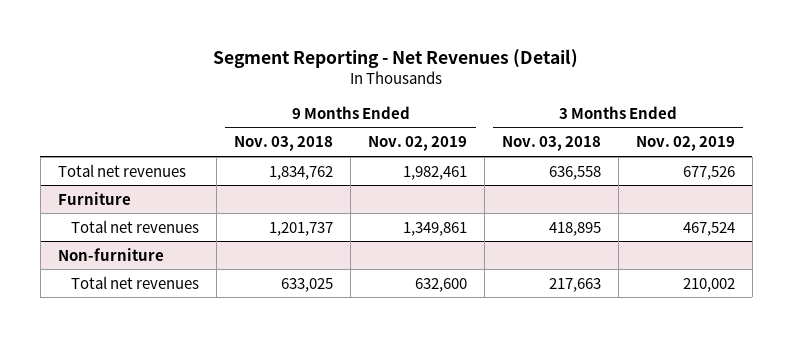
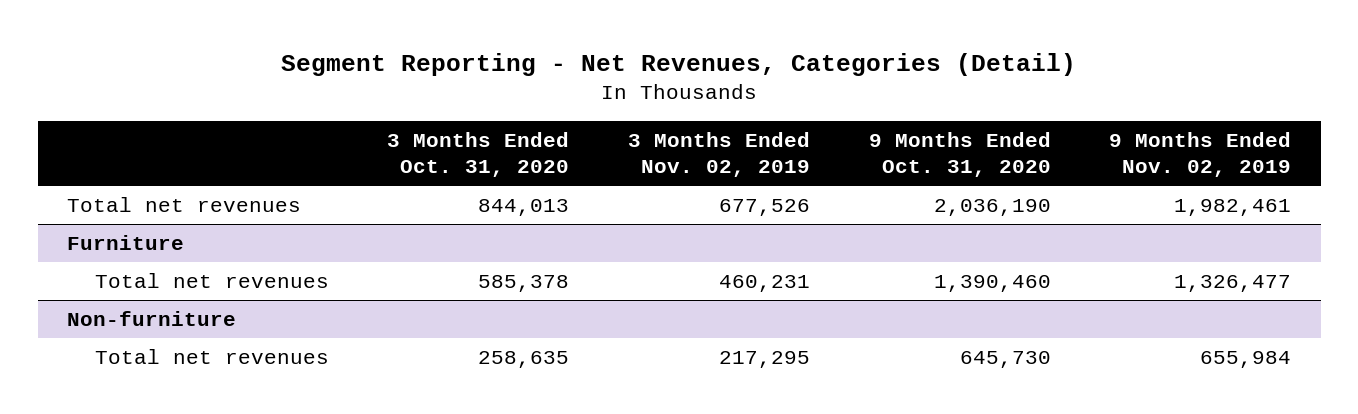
[213,48,579,68] Segment Reporting - Net Revenues (Detail) -> [281,52,1077,76] Segment Reporting - Net Revenues, Categories (Detail)
[234,136,334,152] Nov. 03, 2018 -> none
[501,136,601,152] Nov. 03, 2018 -> none
none -> [387,131,570,178] 3 Months Ended Oct. 31, 2020
none -> [868,131,1051,178] 9 Months Ended Oct. 31, 2020
[403,221,468,236] 1,349,861 -> [1174,274,1292,292] 1,326,477
[682,221,735,236] 467,524 -> [718,274,810,292] 460,231
[415,277,468,292] 632,600 -> [1200,350,1292,368] 655,984
[682,277,735,292] 210,002 -> [718,350,810,368] 217,295

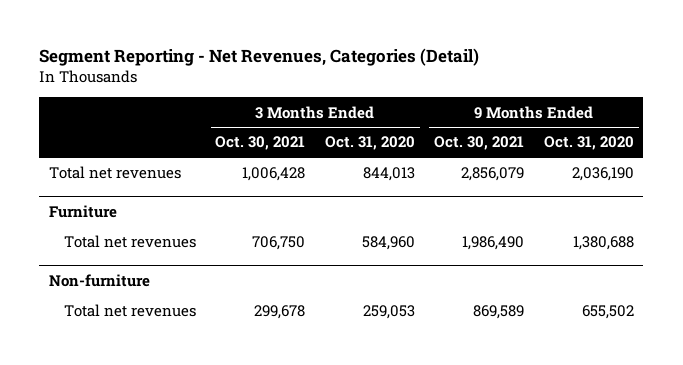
[627,131,810,178] 3 Months Ended Nov. 02, 2019 -> none
[1109,131,1292,178] 9 Months Ended Nov. 02, 2019 -> none
none -> [215,136,306,151] Oct. 30, 2021
none -> [434,136,525,151] Oct. 30, 2021
[478,274,570,292] 585,378 -> [361,236,415,251] 584,960
[933,274,1051,292] 1,390,460 -> [572,236,634,251] 1,380,688
[478,350,570,368] 258,635 -> [362,305,415,320] 259,053
[959,350,1051,368] 645,730 -> [581,305,634,320] 655,502

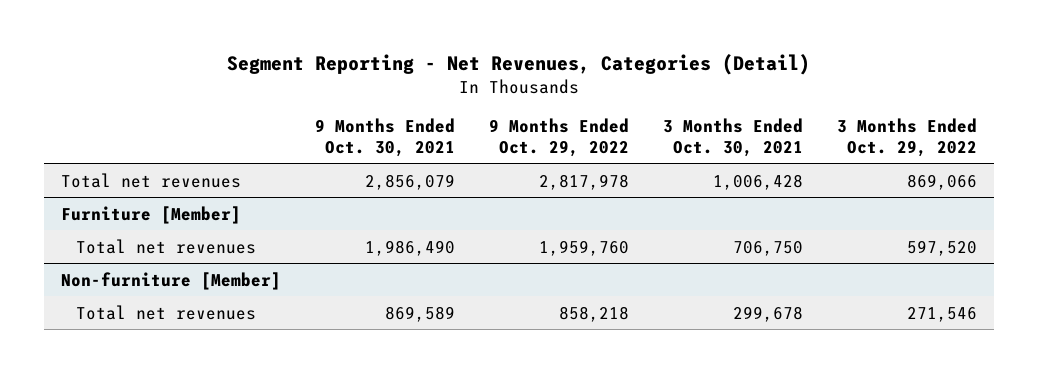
[324,136,415,151] Oct. 31, 2020 -> none
[543,136,634,151] Oct. 31, 2020 -> none
none -> [489,118,630,157] 9 Months Ended Oct. 29, 2022
none -> [837,118,978,157] 3 Months Ended Oct. 29, 2022
[49,205,118,219] Furniture -> [61,205,242,224] Furniture [Member]
[49,274,151,288] Non-furniture -> [61,271,282,290] Non-furniture [Member]

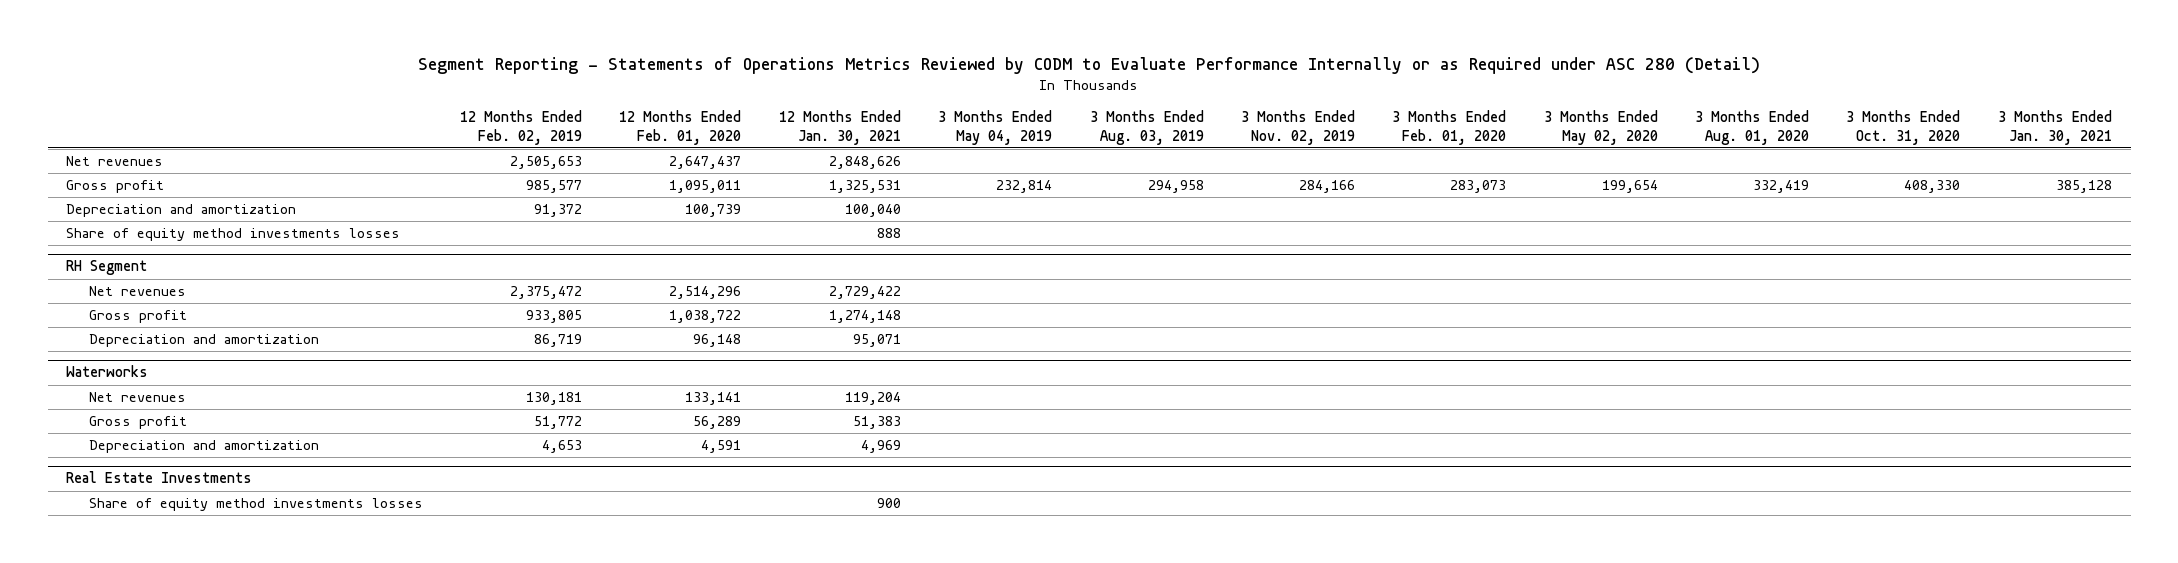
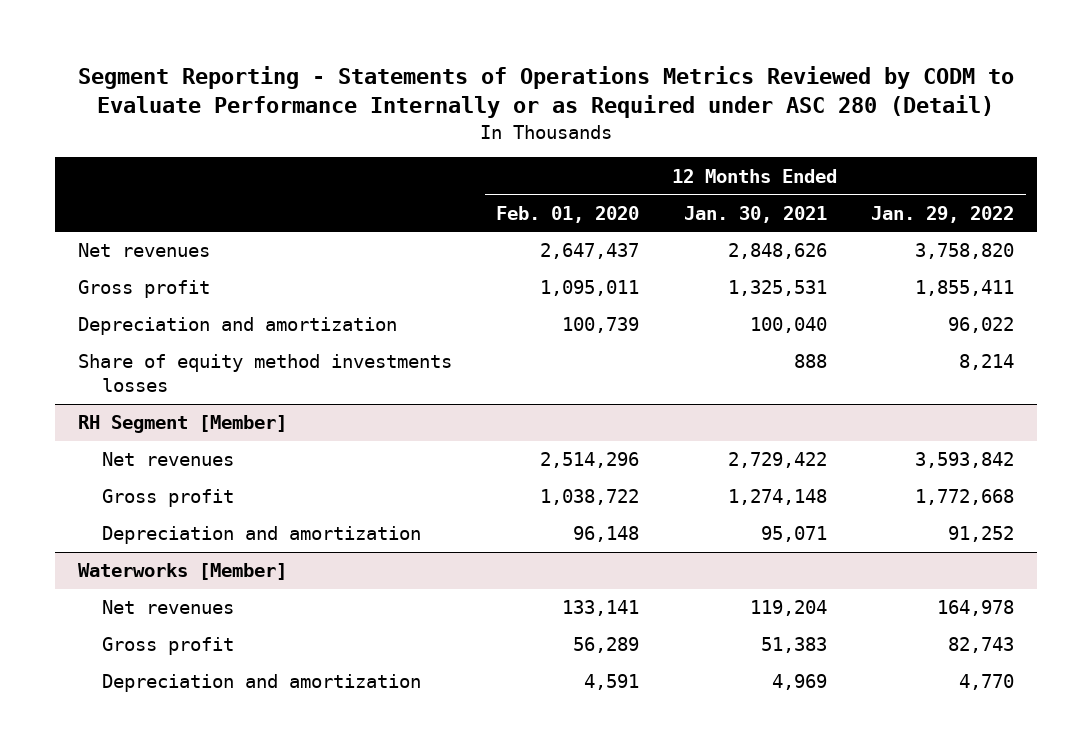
[460,110,583,145] 12 Months Ended Feb. 02, 2019 -> none
[938,110,1053,145] 3 Months Ended May 04, 2019 -> none
[1089,110,1204,145] 3 Months Ended Aug. 03, 2019 -> none
[1240,110,1355,145] 3 Months Ended Nov. 02, 2019 -> none
[1392,110,1507,145] 3 Months Ended Feb. 01, 2020 -> none
[1543,110,1658,145] 3 Months Ended May 02, 2020 -> none
[1695,110,1810,145] 3 Months Ended Aug. 01, 2020 -> none
[1846,110,1961,145] 3 Months Ended Oct. 31, 2020 -> none
[1997,110,2112,145] 3 Months Ended Jan. 30, 2021 -> none
none -> [871,205,1015,223] Jan. 29, 2022
[66,260,148,276] RH Segment -> [77,415,287,434] RH Segment [Member]
[66,365,149,378] Waterworks -> [77,563,287,581] Waterworks [Member]
[66,471,253,484] Real Estate Investments -> none
[88,498,423,512] Share of equity method investments losses -> none

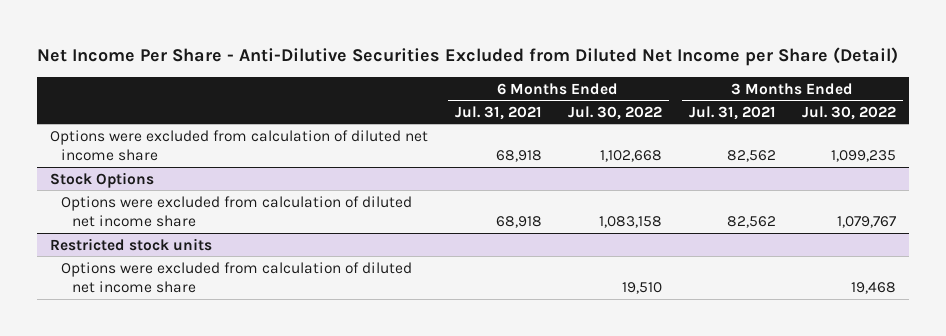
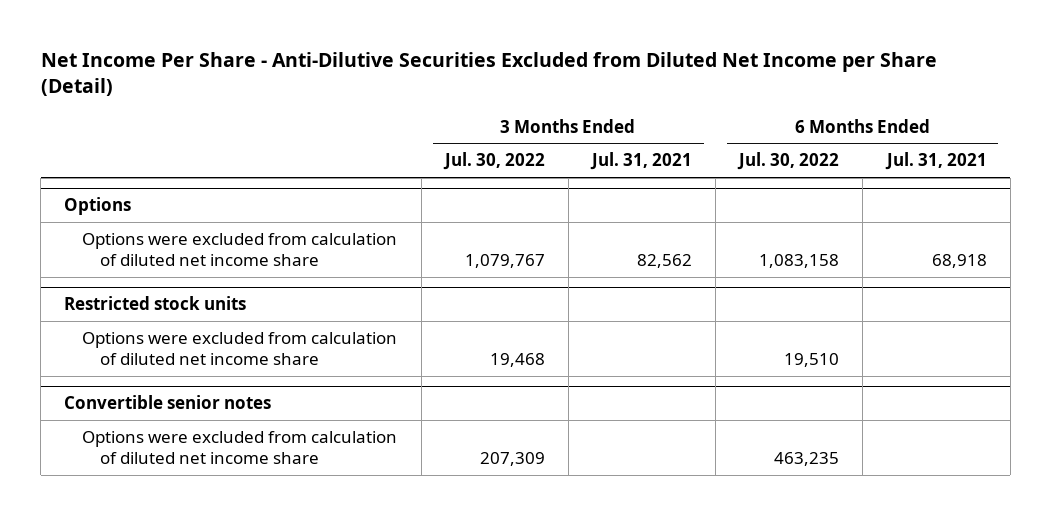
[50,129,429,161] Options were excluded from calculation of diluted net income share -> none
[50,171,155,188] Stock Options -> [64,197,132,216] Options
none -> [64,395,272,410] Convertible senior notes
none -> [82,430,398,464] Options were excluded from calculation of diluted net income share

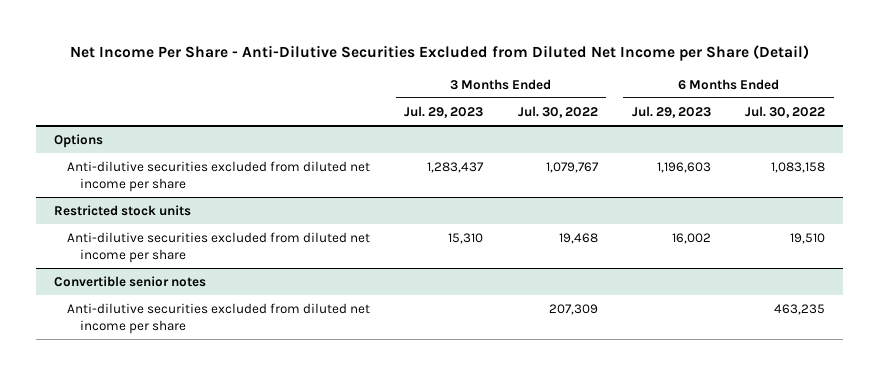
[589,152,692,171] Jul. 31, 2021 -> none
[884,152,987,171] Jul. 31, 2021 -> none
none -> [404,105,484,118] Jul. 29, 2023
none -> [632,105,712,118] Jul. 29, 2023
[82,232,398,266] Options were excluded from calculation of diluted net income share -> [66,160,370,192] Anti-dilutive securities excluded from diluted net income per share
[82,331,398,365] Options were excluded from calculation of diluted net income share -> [66,231,370,263] Anti-dilutive securities excluded from diluted net income per share
[82,430,398,464] Options were excluded from calculation of diluted net income share -> [66,302,370,334] Anti-dilutive securities excluded from diluted net income per share

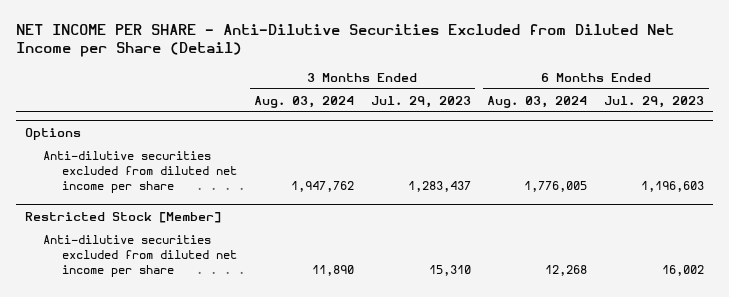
[69,45,809,62] Net Income Per Share - Anti-Dilutive Securities Excluded from Diluted Net Income per Share (Detail) -> [16,23,675,58] NET INCOME PER SHARE - Anti-Dilutive Securities Excluded from Diluted Net Income per Share (Detail)
[517,105,598,118] Jul. 30, 2022 -> none
[745,105,826,118] Jul. 30, 2022 -> none
none -> [253,95,354,108] Aug. 03, 2024
none -> [487,95,588,108] Aug. 03, 2024
[53,204,191,216] Restricted stock units -> [24,211,221,223] Restricted Stock [Member]
[53,275,206,287] Convertible senior notes -> none
[66,302,370,334] Anti-dilutive securities excluded from diluted net income per share -> none

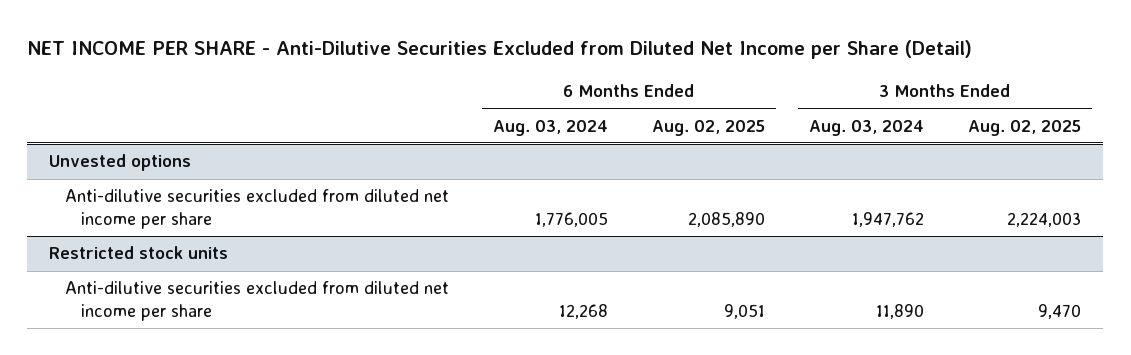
[370,95,471,108] Jul. 29, 2023 -> none
[604,95,705,108] Jul. 29, 2023 -> none
none -> [652,119,766,136] Aug. 02, 2025
none -> [968,119,1082,136] Aug. 02, 2025
[24,127,81,140] Options -> [49,154,192,172] Unvested options
[24,211,221,223] Restricted Stock [Member] -> [49,246,229,260] Restricted stock units

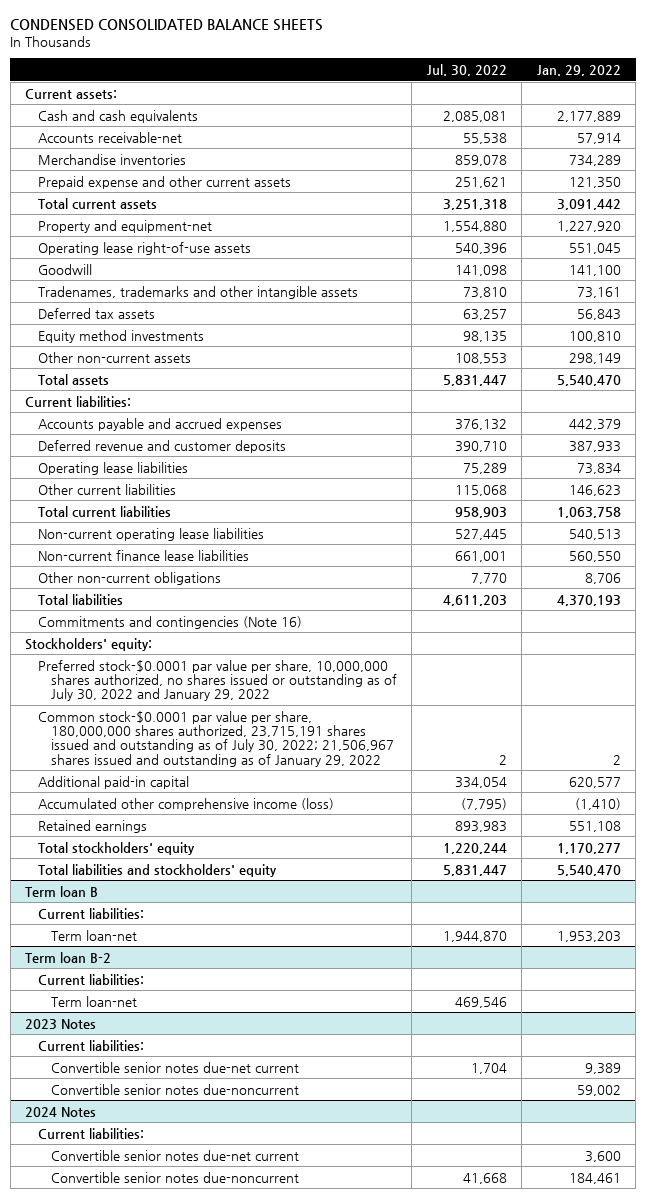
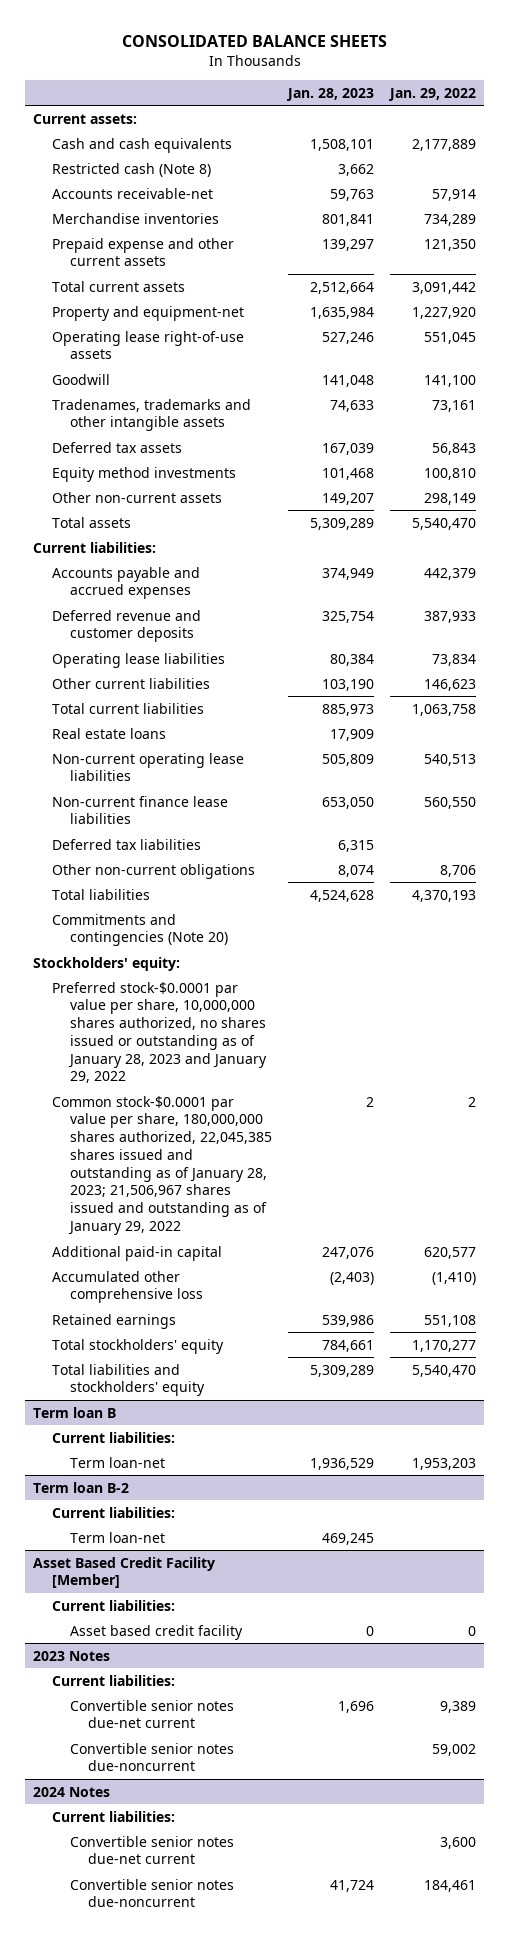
[10,19,324,32] CONDENSED CONSOLIDATED BALANCE SHEETS -> [121,35,387,48] CONSOLIDATED BALANCE SHEETS
[426,63,507,76] Jul. 30, 2022 -> none
none -> [285,87,374,101] Jan. 28, 2023
none -> [51,162,211,177] Restricted cash (Note 8)
none -> [51,727,166,739] Real estate loans
none -> [51,838,201,850] Deferred tax liabilities
[37,615,302,629] Commitments and contingencies (Note 16) -> [51,913,229,947] Commitments and contingencies (Note 20)
[37,659,397,702] Preferred stock-$0.0001 par value per share, 10,000,000 shares authorized, no shares issued or outstanding as of July 30, 2022 and January 29, 2022 -> [51,981,268,1084] Preferred stock-$0.0001 par value per share, 10,000,000 shares authorized, no shares issued or outstanding as of January 28, 2023 and January 29, 2022
[37,710,394,767] Common stock-$0.0001 par value per share, 180,000,000 shares authorized, 23,715,191 shares issued and outstanding as of July 30, 2022; 21,506,967 shares issued and outstanding as of January 29, 2022 -> [51,1095,273,1236] Common stock-$0.0001 par value per share, 180,000,000 shares authorized, 22,045,385 shares issued and outstanding as of January 28, 2023; 21,506,967 shares issued and outstanding as of January 29, 2022
[37,797,334,811] Accumulated other comprehensive income (loss) -> [51,1270,204,1304] Accumulated other comprehensive loss
none -> [33,1556,216,1589] Asset Based Credit Facility [Member]
none -> [51,1599,175,1611] Current liabilities:
none -> [70,1624,244,1640] Asset based credit facility

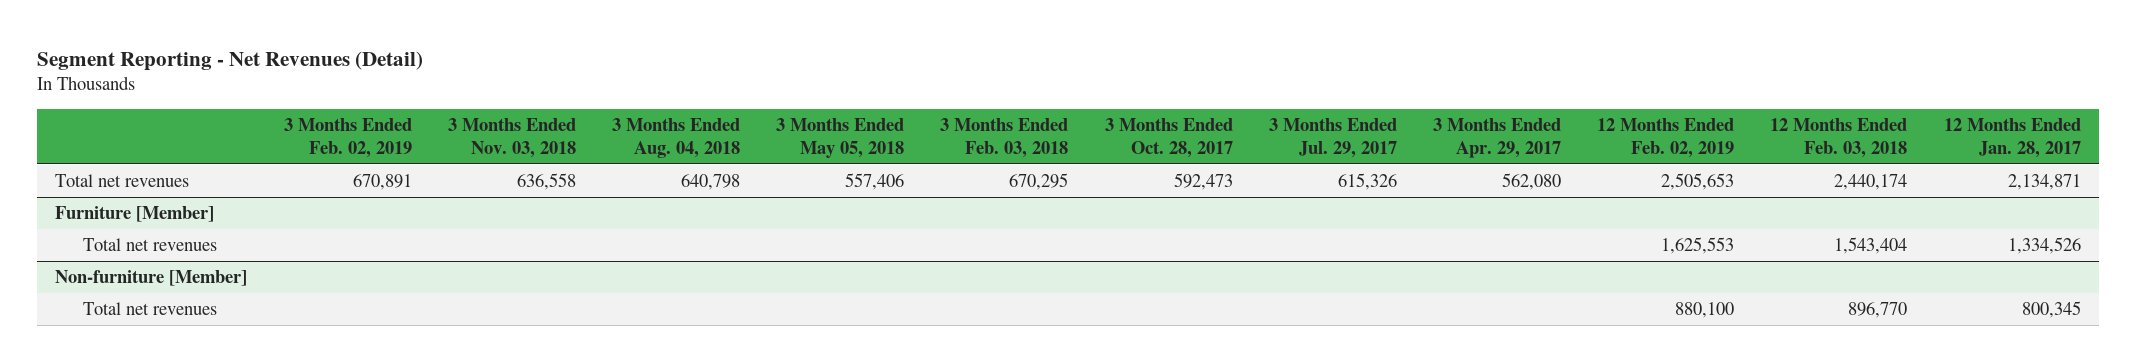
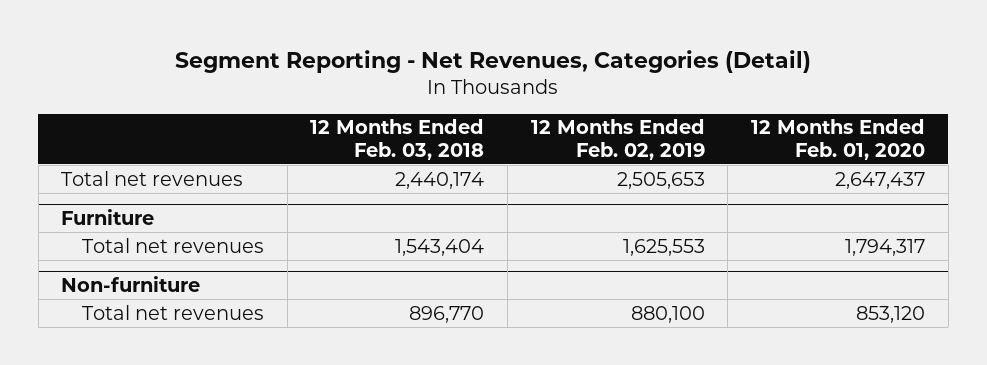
[37,50,424,71] Segment Reporting - Net Revenues (Detail) -> [175,50,812,74] Segment Reporting - Net Revenues, Categories (Detail)
[283,117,412,158] 3 Months Ended Feb. 02, 2019 -> none
[447,117,576,158] 3 Months Ended Nov. 03, 2018 -> none
[611,117,740,158] 3 Months Ended Aug. 04, 2018 -> none
[776,117,905,158] 3 Months Ended May 05, 2018 -> none
[940,117,1069,158] 3 Months Ended Feb. 03, 2018 -> none
[1104,117,1233,158] 3 Months Ended Oct. 28, 2017 -> none
[1268,117,1397,158] 3 Months Ended Jul. 29, 2017 -> none
[1432,117,1561,158] 3 Months Ended Apr. 29, 2017 -> none
[1943,117,2081,158] 12 Months Ended Jan. 28, 2017 -> none
none -> [751,119,926,160] 12 Months Ended Feb. 01, 2020
[55,206,215,223] Furniture [Member] -> [61,208,155,225] Furniture
[55,270,248,287] Non-furniture [Member] -> [61,275,201,292] Non-furniture

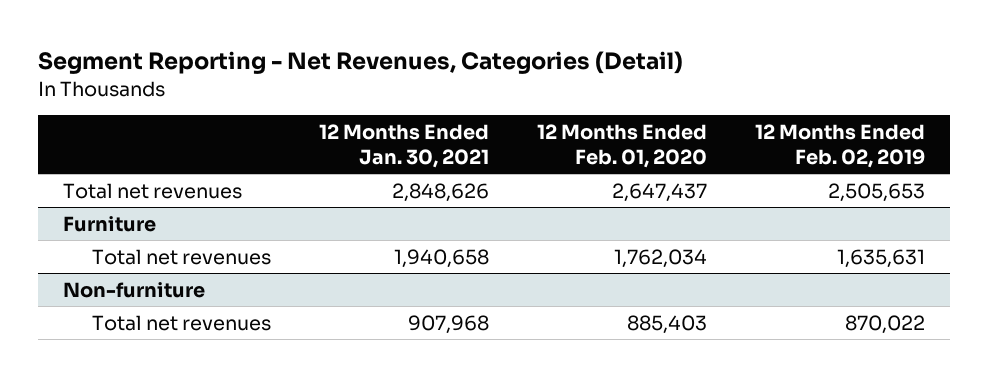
[310,119,485,160] 12 Months Ended Feb. 03, 2018 -> none
none -> [318,123,489,168] 12 Months Ended Jan. 30, 2021
[622,238,705,256] 1,625,553 -> [837,248,926,268] 1,635,631
[845,238,926,256] 1,794,317 -> [614,248,708,268] 1,762,034
[630,305,705,323] 880,100 -> [845,314,926,334] 870,022
[856,305,926,323] 853,120 -> [627,314,708,334] 885,403

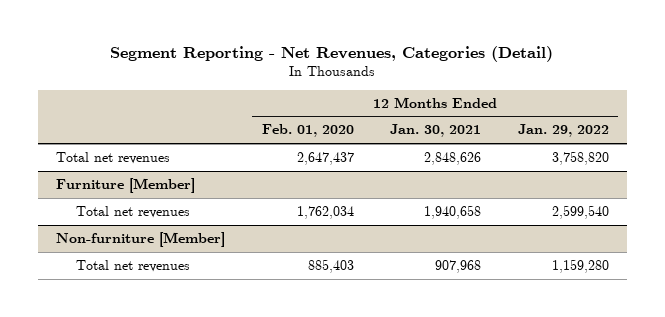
[755,123,926,168] 12 Months Ended Feb. 02, 2019 -> none
none -> [517,124,609,138] Jan. 29, 2022
[62,215,156,232] Furniture -> [55,177,195,193] Furniture [Member]
[62,281,205,298] Non-furniture -> [55,231,225,247] Non-furniture [Member]

